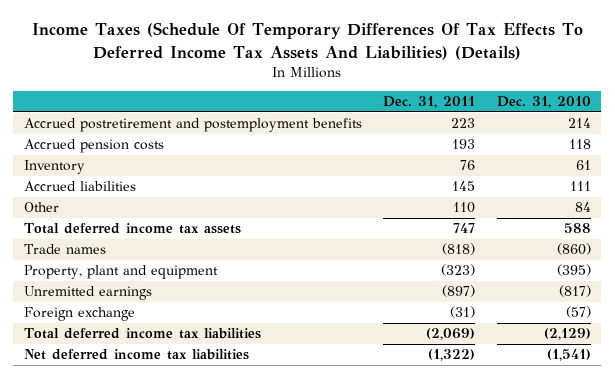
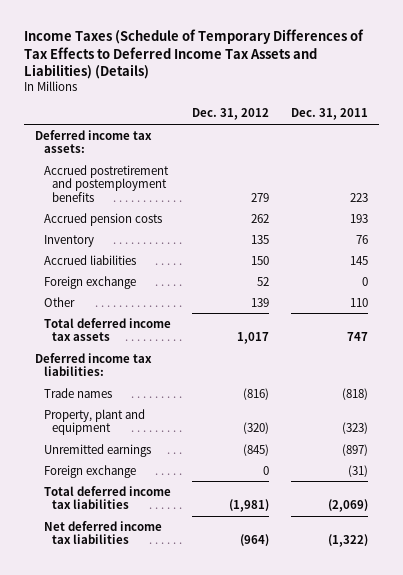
[32,22,584,60] Income Taxes (Schedule Of Temporary Differences Of Tax Effects To Deferred Income Tax Assets And Liabilities) (Details) -> [23,29,364,80] Income Taxes (Schedule of Temporary Differences of Tax Effects to Deferred Income Tax Assets and Liabilities) (Details)
[496,96,591,109] Dec. 31, 2010 -> none
none -> [192,108,270,121] Dec. 31, 2012
none -> [34,129,152,154] Deferred income tax assets:
none -> [43,275,136,289] Foreign exchange
none -> [34,352,152,377] Deferred income tax liabilities:

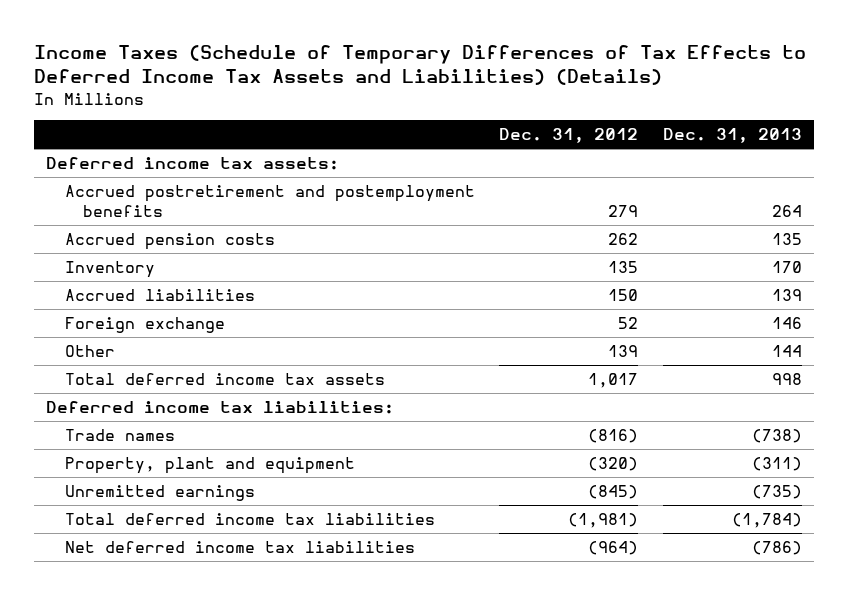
[291,108,369,121] Dec. 31, 2011 -> none
none -> [662,128,802,144] Dec. 31, 2013
[43,464,136,478] Foreign exchange -> none

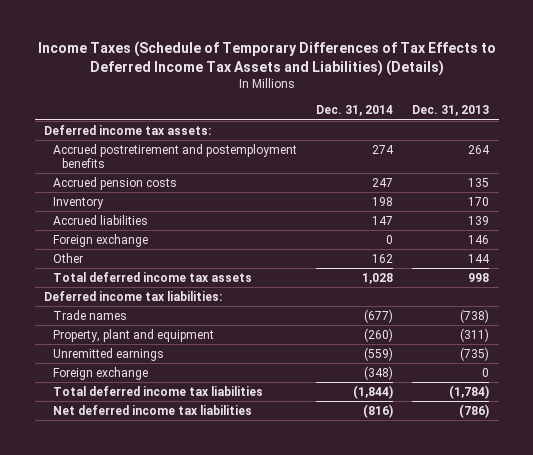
[499,128,639,144] Dec. 31, 2012 -> none
none -> [316,105,394,117] Dec. 31, 2014
none -> [53,366,149,380] Foreign exchange

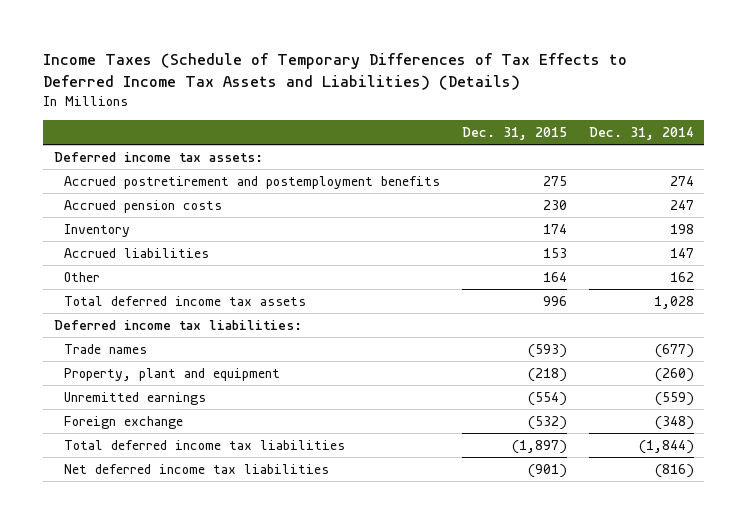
[412,105,490,117] Dec. 31, 2013 -> none
none -> [461,126,567,140] Dec. 31, 2015
[53,233,149,247] Foreign exchange -> none

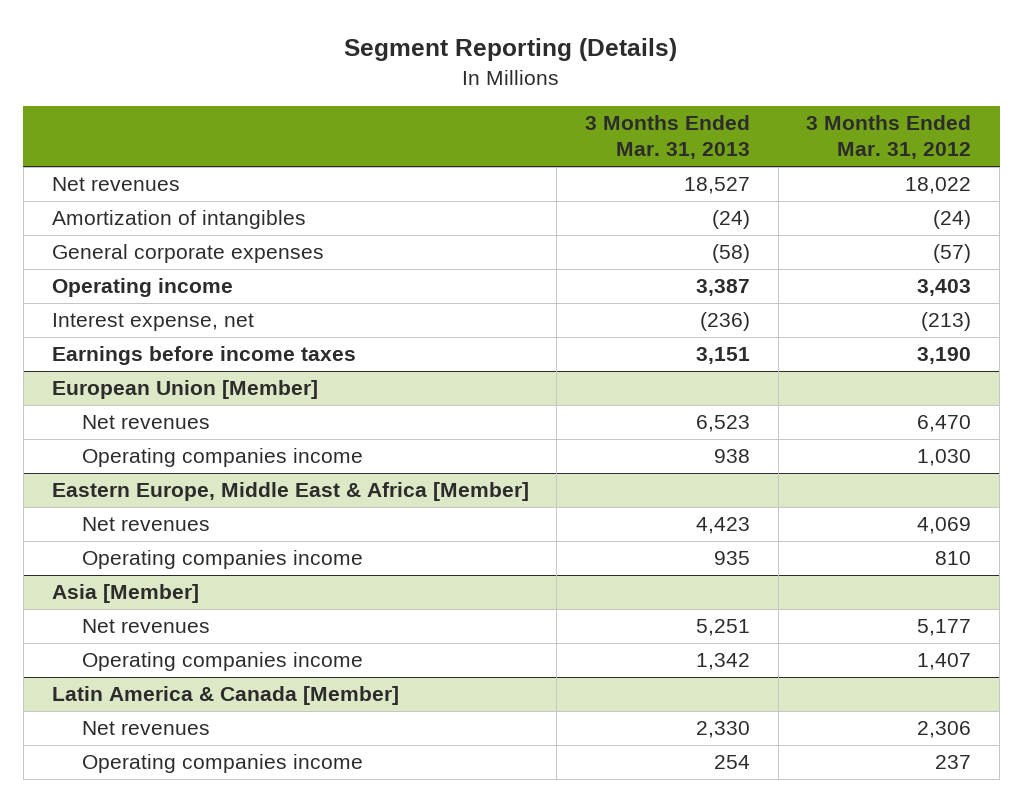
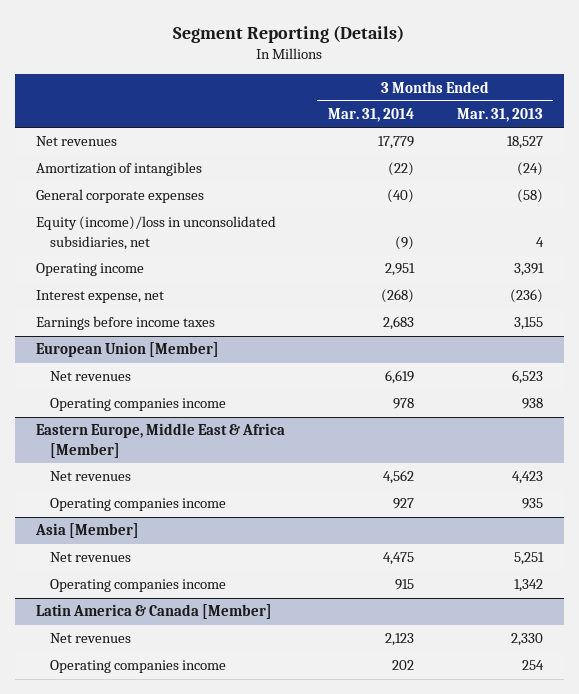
[806,115,972,160] 3 Months Ended Mar. 31, 2012 -> none
none -> [327,108,414,123] Mar. 31, 2014
none -> [36,216,277,251] Equity (income)/loss in unconsolidated subsidiaries, net
[695,279,750,297] 3,387 -> [513,263,544,277] 3,391
[695,347,750,365] 3,151 -> [513,317,543,331] 3,155

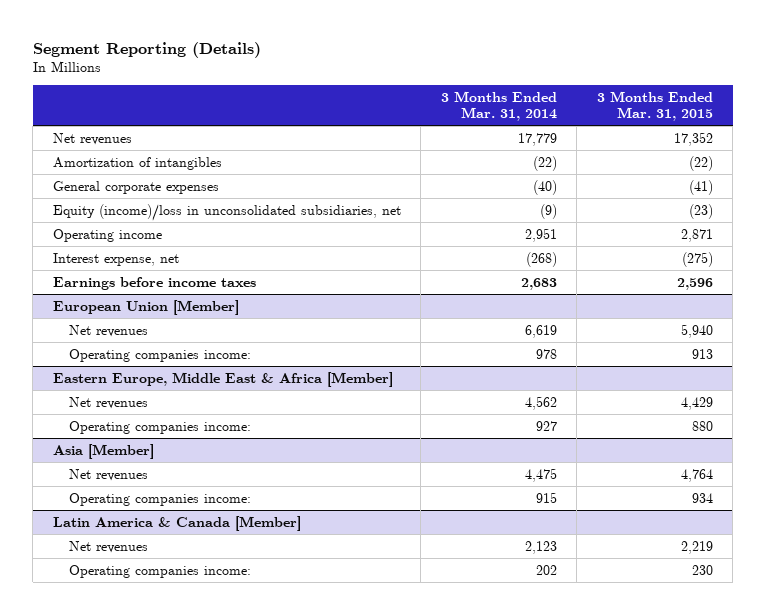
[456,108,543,123] Mar. 31, 2013 -> none
none -> [596,91,713,121] 3 Months Ended Mar. 31, 2015
[49,398,226,412] Operating companies income -> [68,348,251,362] Operating companies income:
[49,498,226,512] Operating companies income -> [68,420,251,434] Operating companies income:
[49,579,226,593] Operating companies income -> [68,492,251,506] Operating companies income:
[49,660,226,674] Operating companies income -> [68,564,251,578] Operating companies income:

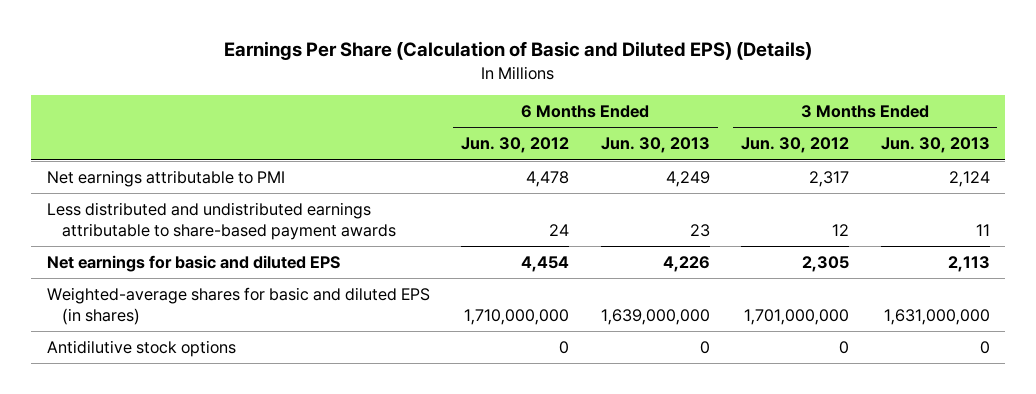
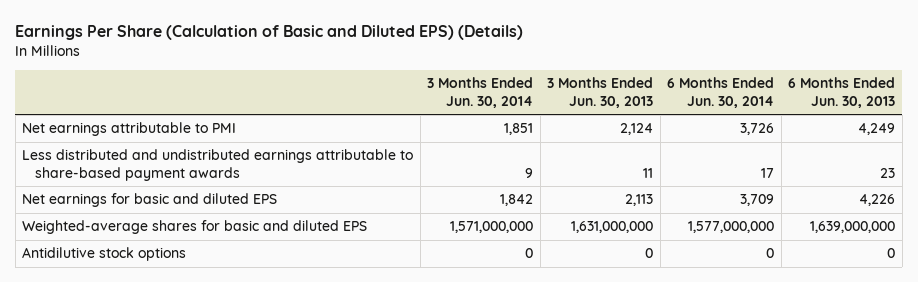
[461,137,570,154] Jun. 30, 2012 -> none
[741,137,850,154] Jun. 30, 2012 -> none
none -> [427,76,534,108] 3 Months Ended Jun. 30, 2014
none -> [667,76,775,108] 6 Months Ended Jun. 30, 2014
[46,287,430,325] Weighted-average shares for basic and diluted EPS (in shares) -> [22,220,368,235] Weighted-average shares for basic and diluted EPS

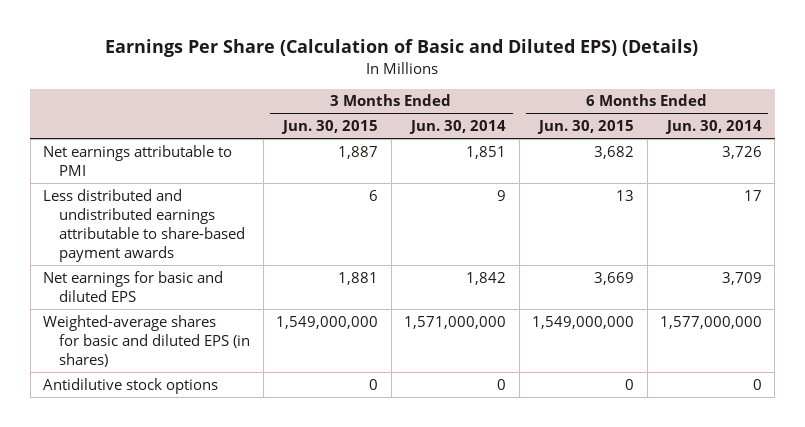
[547,76,654,108] 3 Months Ended Jun. 30, 2013 -> none
[788,76,896,108] 6 Months Ended Jun. 30, 2013 -> none
none -> [281,120,379,135] Jun. 30, 2015
none -> [537,120,635,135] Jun. 30, 2015
[22,220,368,235] Weighted-average shares for basic and diluted EPS -> [42,314,251,367] Weighted-average shares for basic and diluted EPS (in shares)

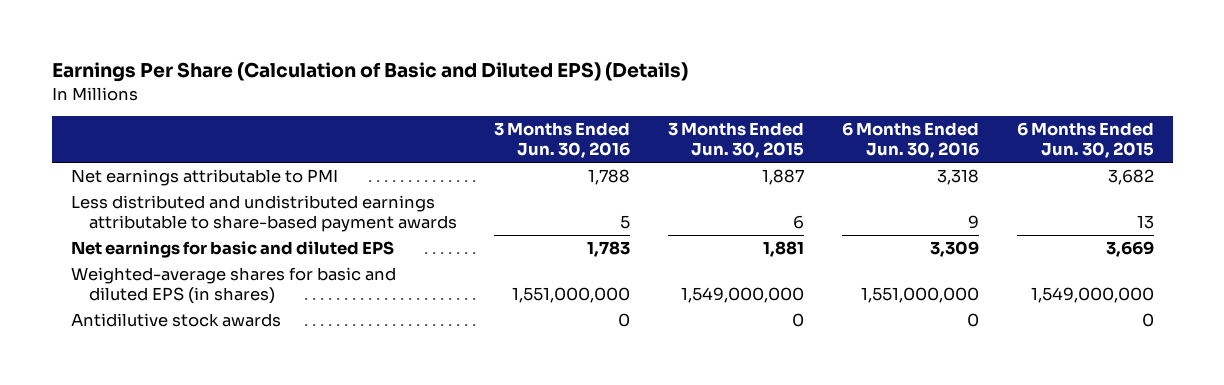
[409,120,507,135] Jun. 30, 2014 -> none
[664,120,762,135] Jun. 30, 2014 -> none
none -> [494,122,631,158] 3 Months Ended Jun. 30, 2016
none -> [841,122,979,158] 6 Months Ended Jun. 30, 2016
[42,377,218,394] Antidilutive stock options -> [70,313,281,328] Antidilutive stock awards

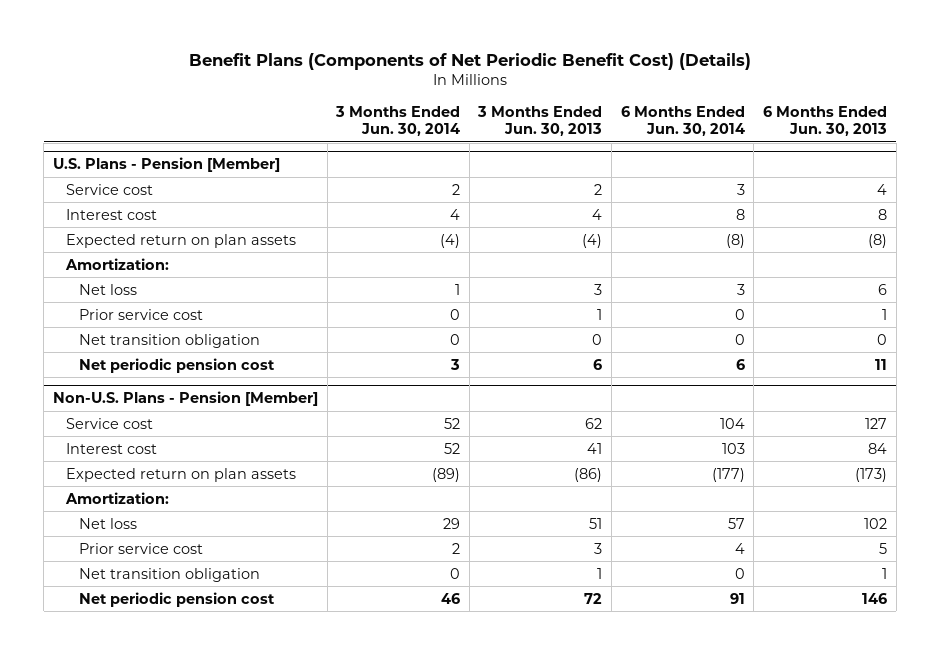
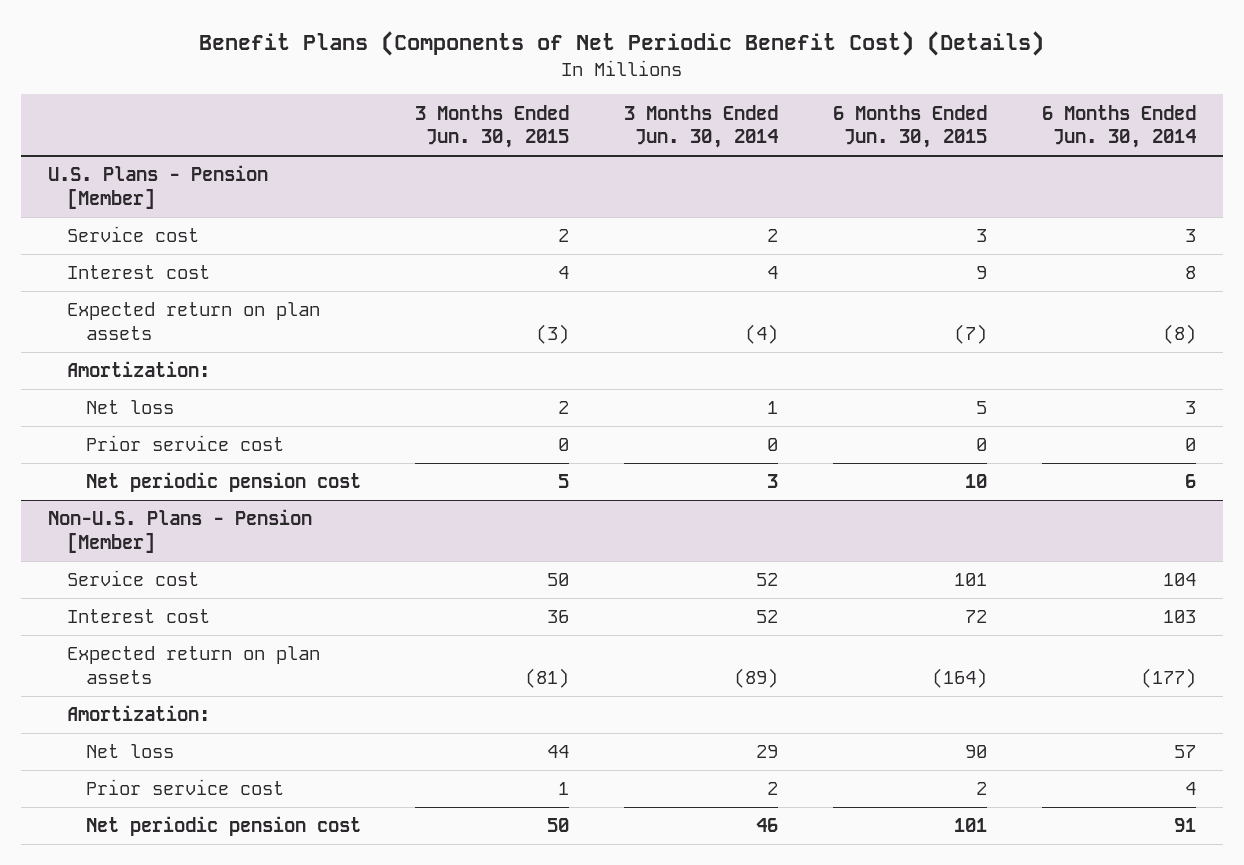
[477,106,603,137] 3 Months Ended Jun. 30, 2013 -> none
[763,106,888,137] 6 Months Ended Jun. 30, 2013 -> none
none -> [415,104,570,149] 3 Months Ended Jun. 30, 2015
none -> [832,104,987,149] 6 Months Ended Jun. 30, 2015
[79,333,261,348] Net transition obligation -> none
[79,567,261,582] Net transition obligation -> none

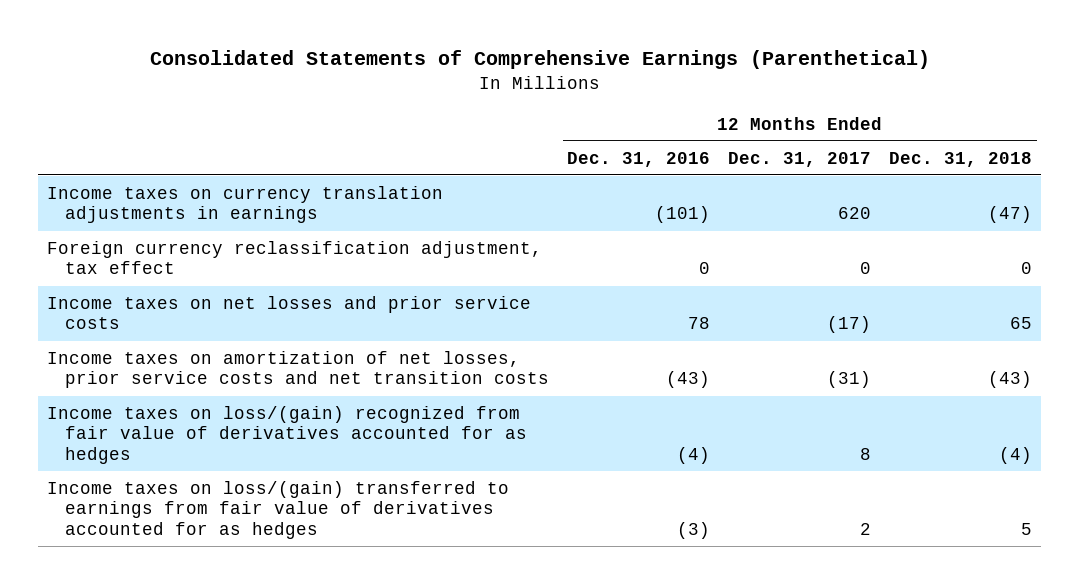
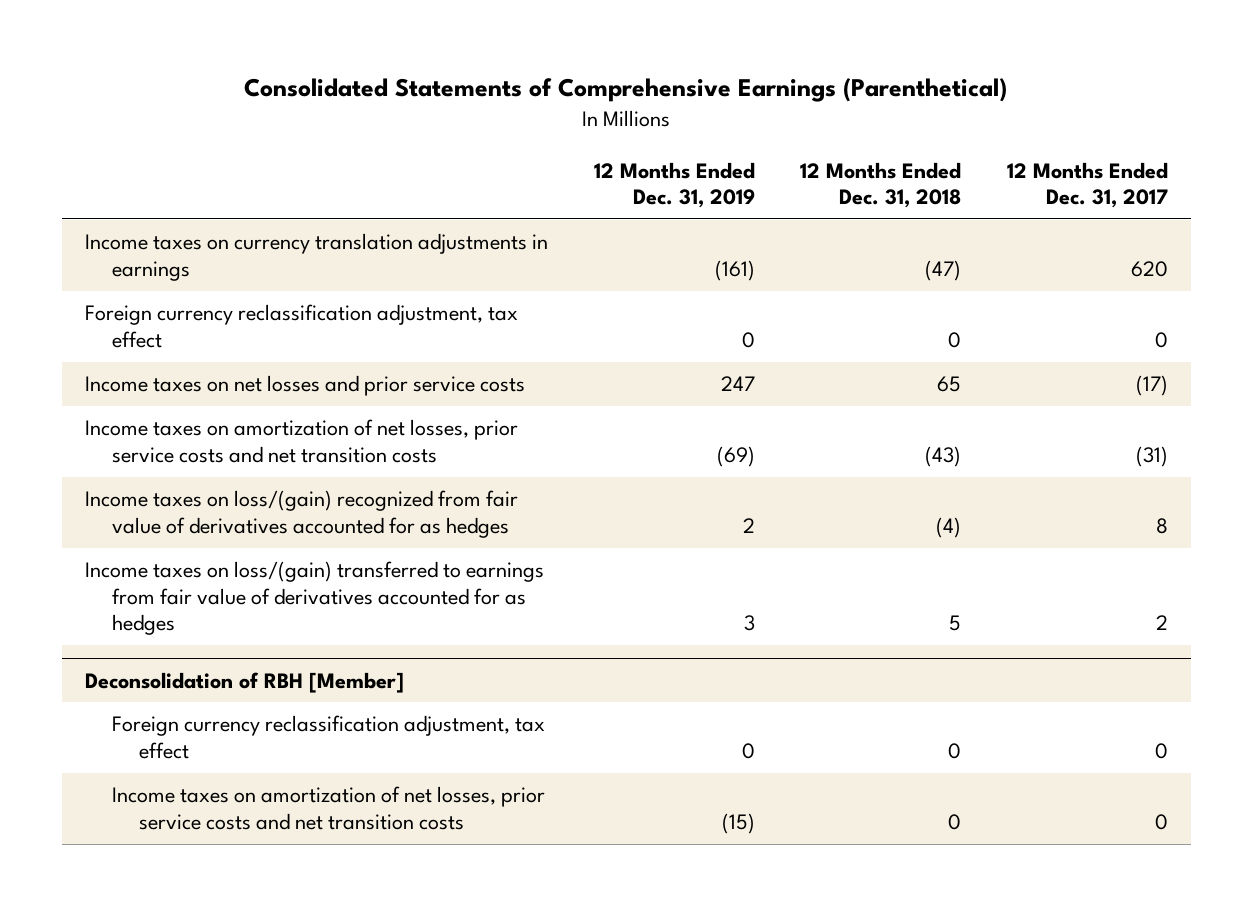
[567,151,711,167] Dec. 31, 2016 -> none
none -> [593,161,755,209] 12 Months Ended Dec. 31, 2019
none -> [84,671,404,693] Deconsolidation of RBH [Member]
none -> [111,715,545,759] Foreign currency reclassification adjustment, tax effect
none -> [111,786,545,830] Income taxes on amortization of net losses, prior service costs and net transition costs

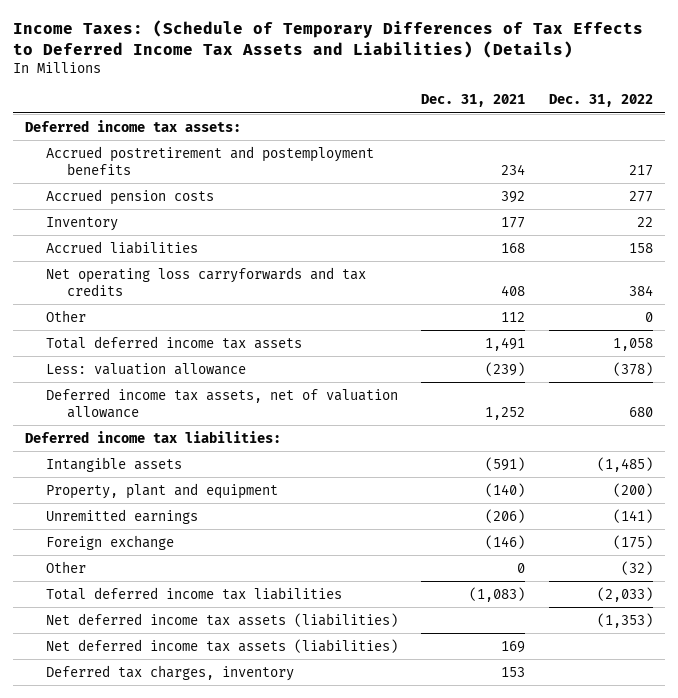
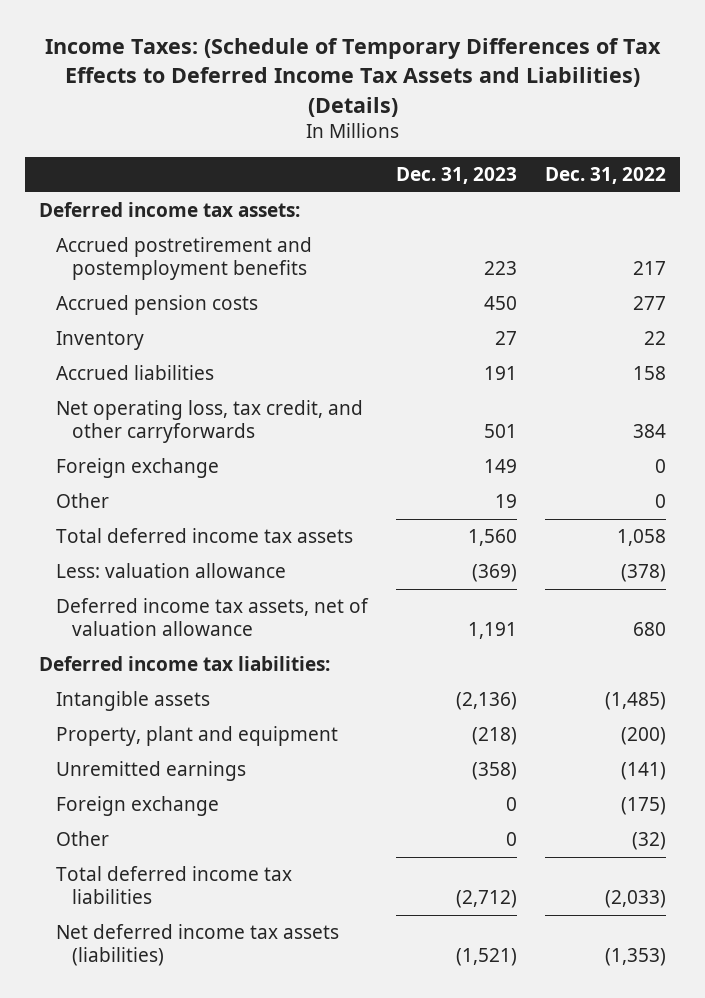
[421,94,526,108] Dec. 31, 2021 -> none
none -> [395,167,517,185] Dec. 31, 2023
[45,266,366,297] Net operating loss carryforwards and tax credits -> [55,400,363,444] Net operating loss, tax credit, and other carryforwards
none -> [55,458,219,479] Foreign exchange
[45,638,398,653] Net deferred income tax assets (liabilities) -> none
[45,664,294,681] Deferred tax charges, inventory -> none

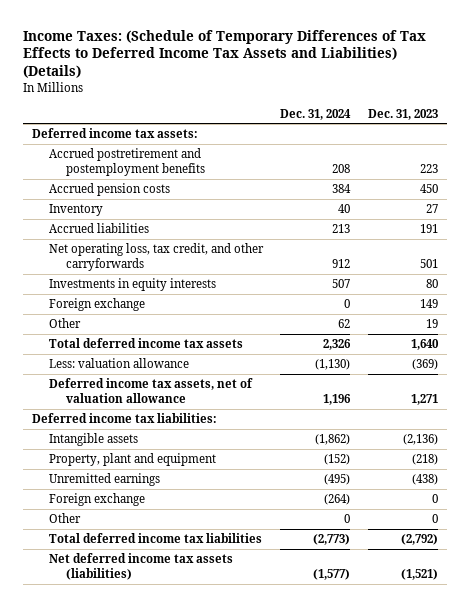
[545,167,667,185] Dec. 31, 2022 -> none
none -> [280,108,352,120] Dec. 31, 2024
none -> [48,278,216,292] Investments in equity interests
[467,529,517,547] 1,560 -> [411,339,440,351] 1,640
[467,622,517,640] 1,191 -> [411,394,439,406] 1,271
[471,762,517,781] (358) -> [412,474,439,486] (438)
[455,890,517,909] (2,712) -> [401,534,439,546] (2,792)

